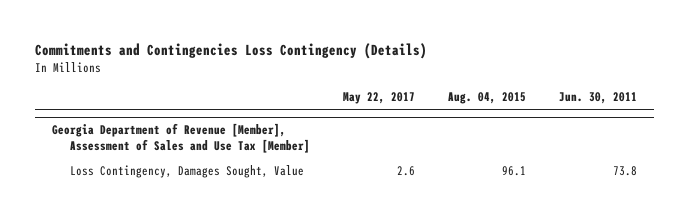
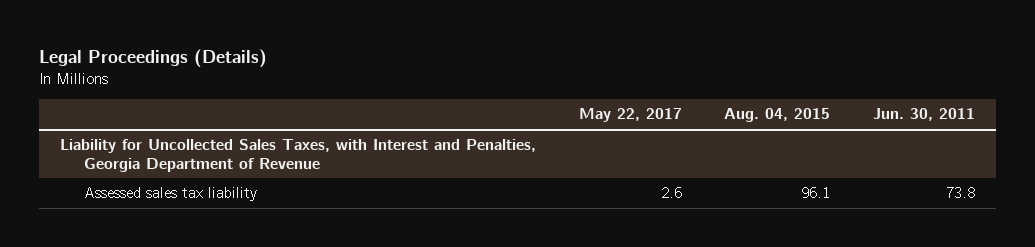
[35,42,428,59] Commitments and Contingencies Loss Contingency (Details) -> [38,48,267,68] Legal Proceedings (Details)
[51,123,311,153] Georgia Department of Revenue [Member], Assessment of Sales and Use Tax [Member] -> none
none -> [60,139,537,172] Liability for Uncollected Sales Taxes, with Interest and Penalties, Georgia Department of Revenue
[70,164,305,178] Loss Contingency, Damages Sought, Value -> [84,187,258,202] Assessed sales tax liability

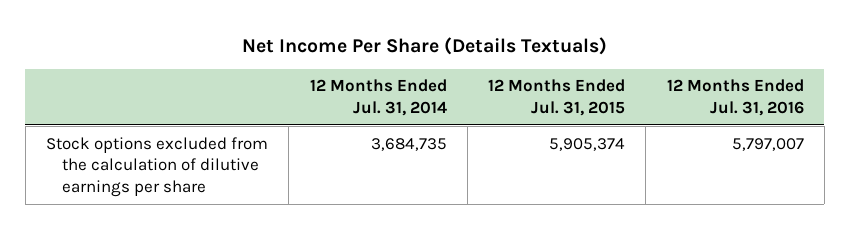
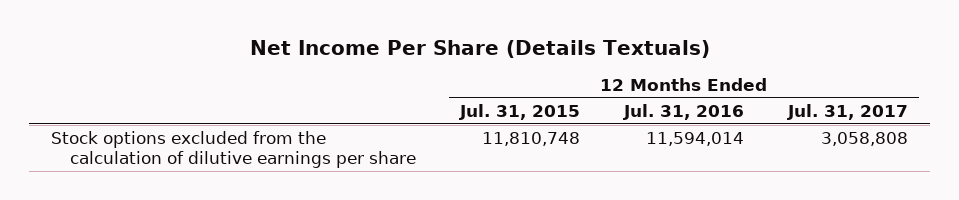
[309,79,447,116] 12 Months Ended Jul. 31, 2014 -> none
none -> [787,103,909,120] Jul. 31, 2017
[549,137,626,151] 5,905,374 -> [482,132,581,147] 11,810,748
[731,137,804,151] 5,797,007 -> [646,132,745,147] 11,594,014

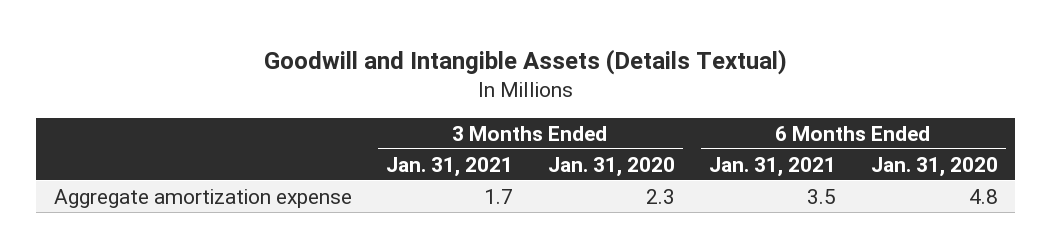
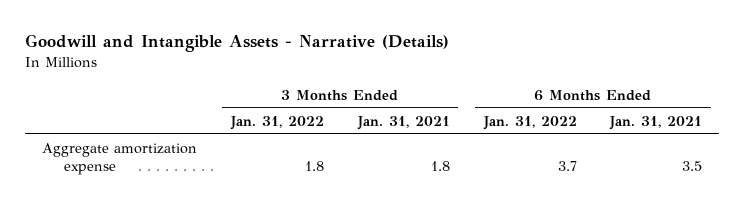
[263,48,787,75] Goodwill and Intangible Assets (Details Textual) -> [24,34,449,53] Goodwill and Intangible Assets - Narrative (Details)
[547,156,675,177] Jan. 31, 2020 -> none
[870,156,998,177] Jan. 31, 2020 -> none
none -> [229,115,324,130] Jan. 31, 2022
none -> [482,115,577,130] Jan. 31, 2022
[484,188,514,204] 1.7 -> [430,160,450,171] 1.8

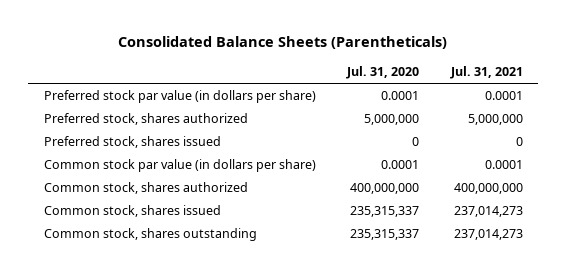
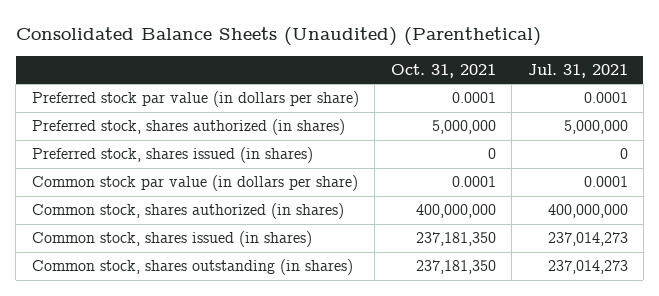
[118,36,448,50] Consolidated Balance Sheets (Parentheticals) -> [15,26,541,46] Consolidated Balance Sheets (Unaudited) (Parenthetical)
[346,66,420,80] Jul. 31, 2020 -> none
none -> [390,63,496,78] Oct. 31, 2021
[43,113,248,126] Preferred stock, shares authorized -> [31,119,345,136] Preferred stock, shares authorized (in shares)
[43,136,221,149] Preferred stock, shares issued -> [31,147,313,164] Preferred stock, shares issued (in shares)
[43,182,248,195] Common stock, shares authorized -> [31,203,344,220] Common stock, shares authorized (in shares)
[43,205,221,218] Common stock, shares issued -> [31,231,312,248] Common stock, shares issued (in shares)
[43,228,257,242] Common stock, shares outstanding -> [31,259,353,276] Common stock, shares outstanding (in shares)

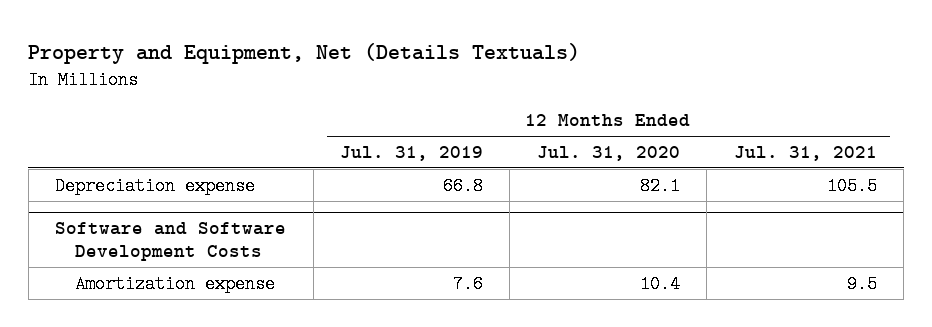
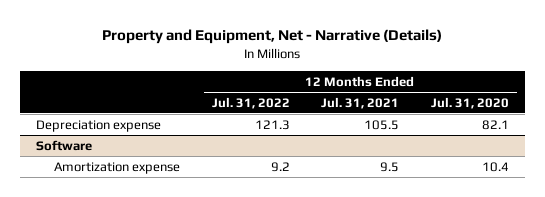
[28,42,581,64] Property and Equipment, Net (Details Textuals) -> [102,29,443,45] Property and Equipment, Net - Narrative (Details)
[340,146,484,162] Jul. 31, 2019 -> none
none -> [211,96,290,109] Jul. 31, 2022
[55,222,287,262] Software and Software Development Costs -> [35,139,92,151] Software

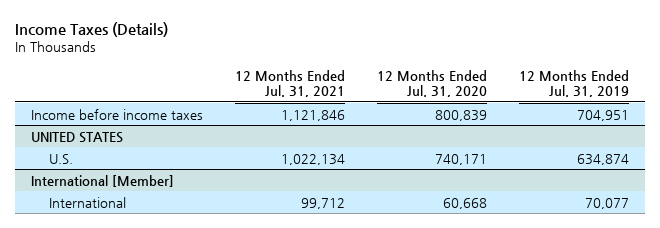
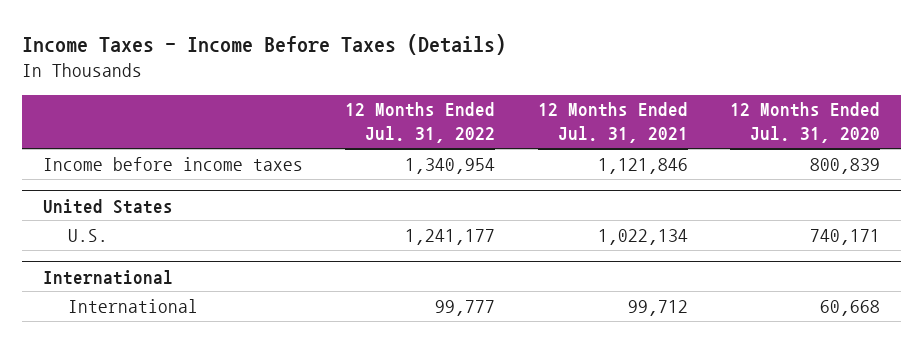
[14,22,168,38] Income Taxes (Details) -> [22,33,507,55] Income Taxes - Income Before Taxes (Details)
[519,69,630,98] 12 Months Ended Jul. 31, 2019 -> none
none -> [345,102,496,144] 12 Months Ended Jul. 31, 2022
[30,131,123,143] UNITED STATES -> [43,198,174,214] United States
[30,174,174,187] International [Member] -> [43,269,174,285] International

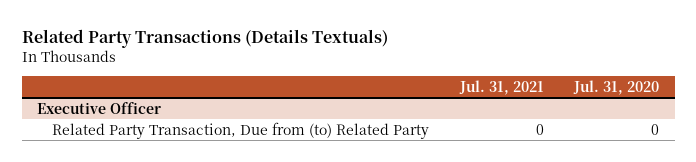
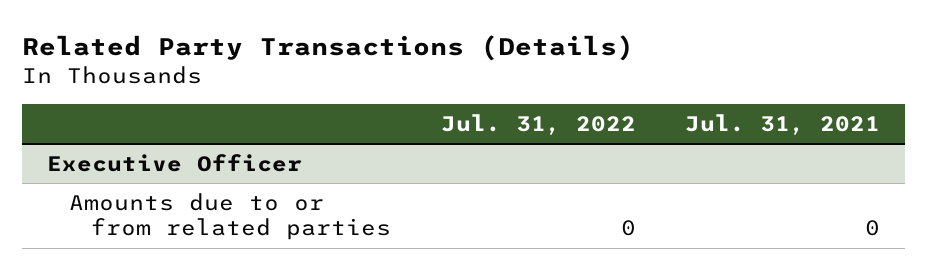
[21,29,388,49] Related Party Transactions (Details Textuals) -> [22,34,635,61] Related Party Transactions (Details)
[573,79,660,95] Jul. 31, 2020 -> none
none -> [440,113,636,135] Jul. 31, 2022
[52,121,430,139] Related Party Transaction, Due from (to) Related Party -> [69,192,391,241] Amounts due to or from related parties

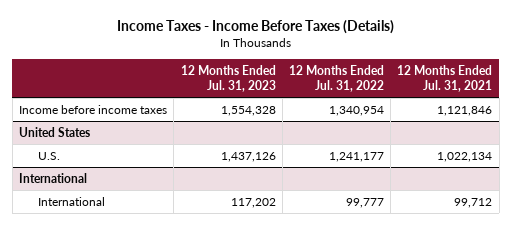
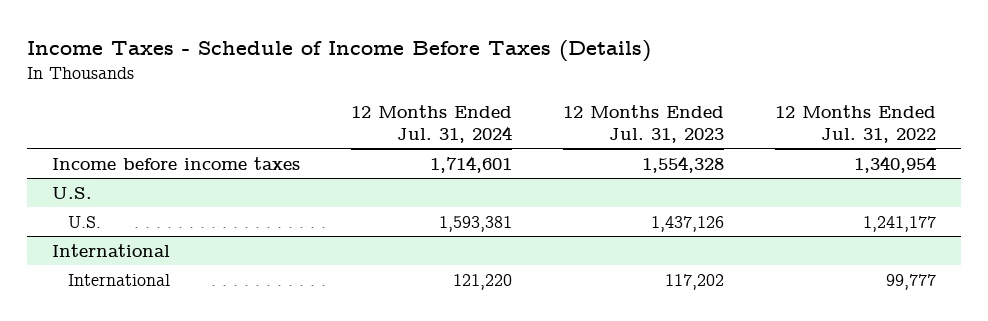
[116,20,394,35] Income Taxes - Income Before Taxes (Details) -> [26,39,651,62] Income Taxes - Schedule of Income Before Taxes (Details)
[397,64,493,93] 12 Months Ended Jul. 31, 2021 -> none
none -> [350,105,512,144] 12 Months Ended Jul. 31, 2024
[19,126,91,137] United States -> [52,186,93,199] U.S.

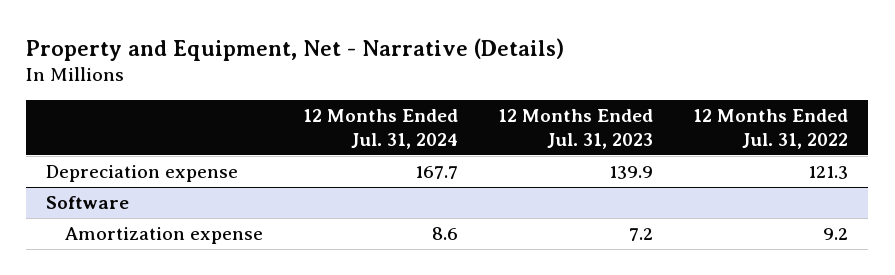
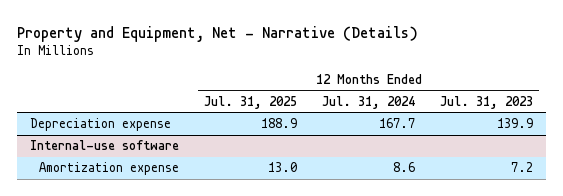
[693,109,849,150] 12 Months Ended Jul. 31, 2022 -> none
none -> [204,95,298,109] Jul. 31, 2025
[46,195,130,209] Software -> [29,140,179,151] Internal-use software

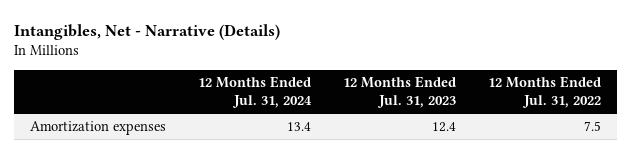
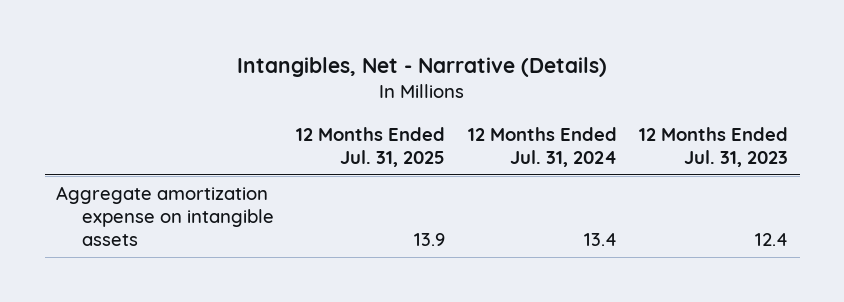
[488,76,602,108] 12 Months Ended Jul. 31, 2022 -> none
none -> [296,127,446,167] 12 Months Ended Jul. 31, 2025
[30,121,167,136] Amortization expenses -> [55,186,274,246] Aggregate amortization expense on intangible assets

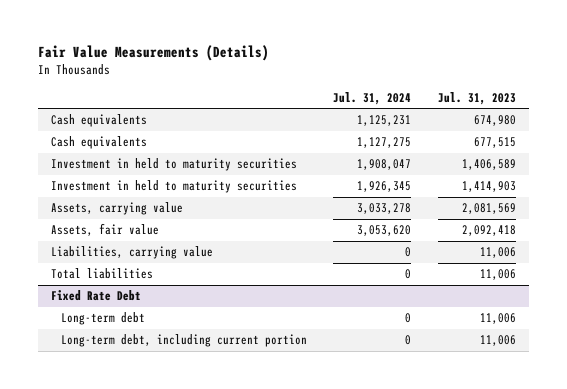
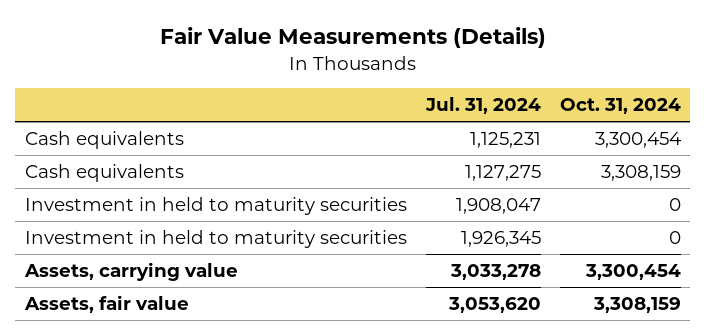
[438,91,517,105] Jul. 31, 2023 -> none
none -> [559,98,681,115] Oct. 31, 2024
[50,246,213,260] Liabilities, carrying value -> none
[50,268,153,280] Total liabilities -> none
[50,290,141,302] Fixed Rate Debt -> none
[60,312,145,326] Long-term debt -> none
[60,334,307,348] Long-term debt, including current portion -> none

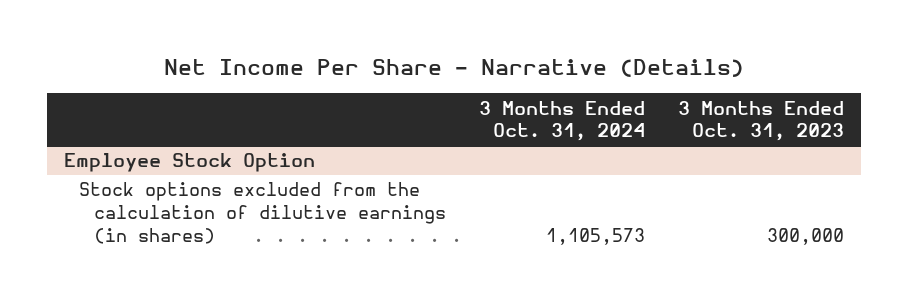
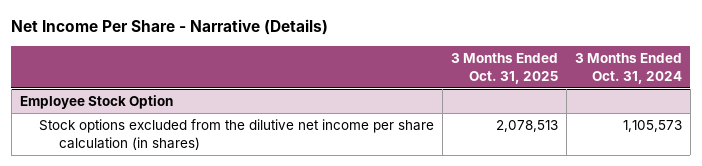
[678,100,845,142] 3 Months Ended Oct. 31, 2023 -> none
none -> [451,52,559,84] 3 Months Ended Oct. 31, 2025
[78,182,446,245] Stock options excluded from the calculation of dilutive earnings (in shares) -> [39,118,435,150] Stock options excluded from the dilutive net income per share calculation (in shares)

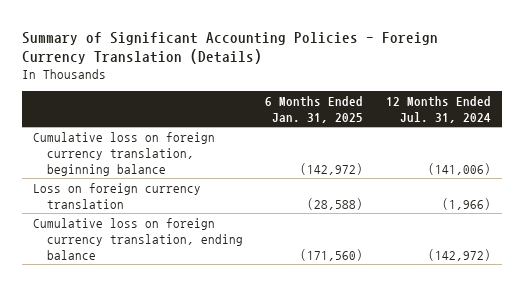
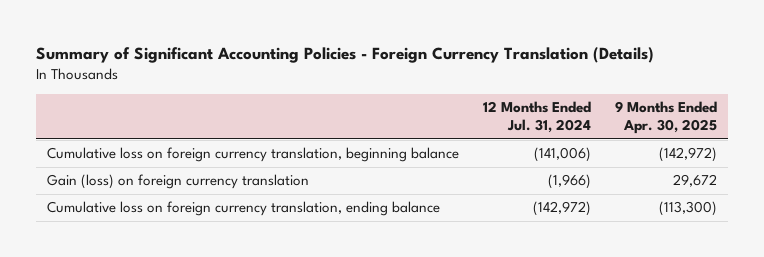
[265,95,364,123] 6 Months Ended Jan. 31, 2025 -> none
none -> [614,100,717,135] 9 Months Ended Apr. 30, 2025
[33,182,202,209] Loss on foreign currency translation -> [47,174,310,190] Gain (loss) on foreign currency translation

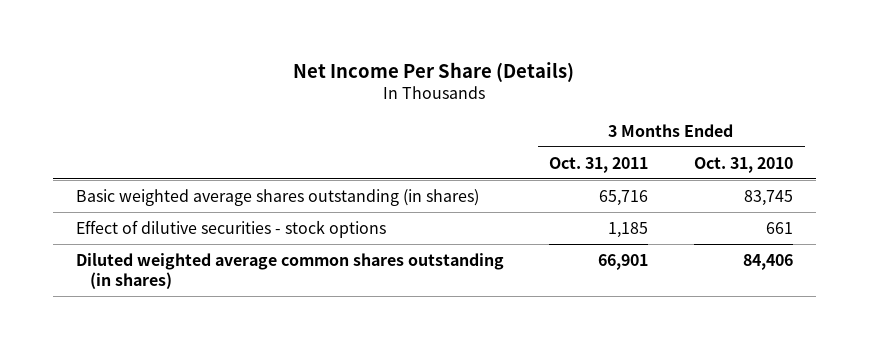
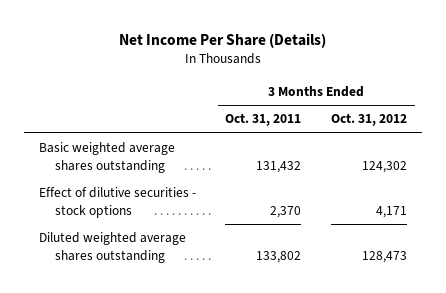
[694,156,794,173] Oct. 31, 2010 -> none
none -> [331,113,408,127] Oct. 31, 2012
[75,188,479,206] Basic weighted average shares outstanding (in shares) -> [38,142,175,173] Basic weighted average shares outstanding
[599,189,649,206] 65,716 -> [256,160,302,173] 131,432
[608,221,649,238] 1,185 -> [270,205,302,218] 2,370
[75,252,504,289] Diluted weighted average common shares outstanding (in shares) -> [38,232,186,263] Diluted weighted average shares outstanding
[598,253,649,270] 66,901 -> [256,250,302,263] 133,802

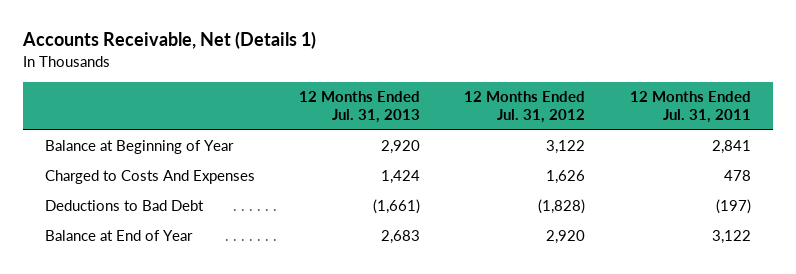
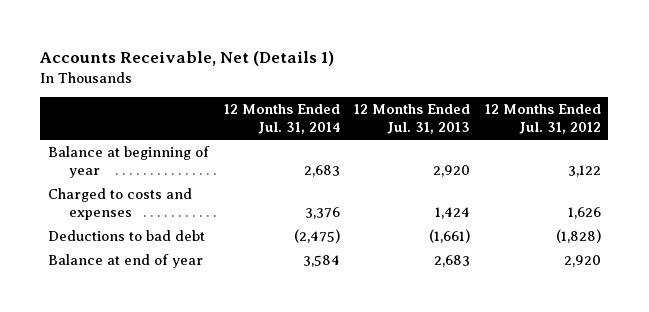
[629,91,751,124] 12 Months Ended Jul. 31, 2011 -> none
none -> [223,104,340,135] 12 Months Ended Jul. 31, 2014
[44,140,234,155] Balance at Beginning of Year -> [47,145,210,179] Balance at beginning of year
[44,170,255,185] Charged to Costs And Expenses -> [47,187,192,221] Charged to costs and expenses
[44,200,204,212] Deductions to Bad Debt -> [47,229,205,241] Deductions to bad debt
[44,230,193,242] Balance at End of Year -> [47,253,203,268] Balance at end of year

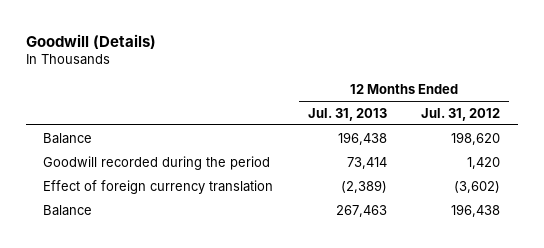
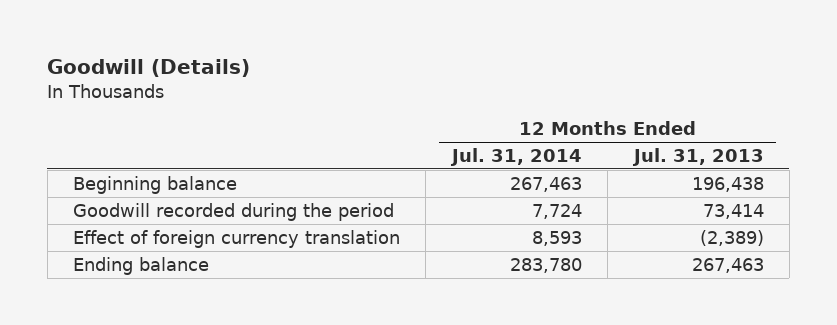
[421,107,501,121] Jul. 31, 2012 -> none
none -> [449,148,582,167] Jul. 31, 2014
[43,132,93,144] Balance -> [73,175,238,194] Beginning balance
[43,204,93,216] Balance -> [73,256,210,275] Ending balance

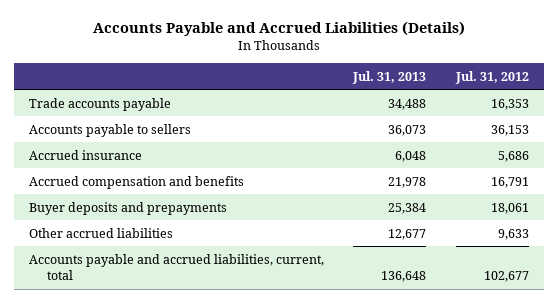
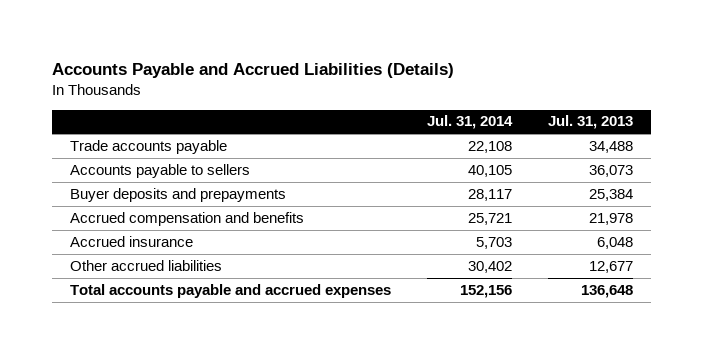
[455,70,530,84] Jul. 31, 2012 -> none
none -> [426,115,513,130] Jul. 31, 2014
[28,175,244,189] Accrued compensation and benefits -> [69,211,304,226] Accrued compensation and benefits
[28,149,142,160] Accrued insurance -> [69,235,193,247] Accrued insurance
[28,253,324,280] Accounts payable and accrued liabilities, current, total -> [69,283,391,298] Total accounts payable and accrued expenses

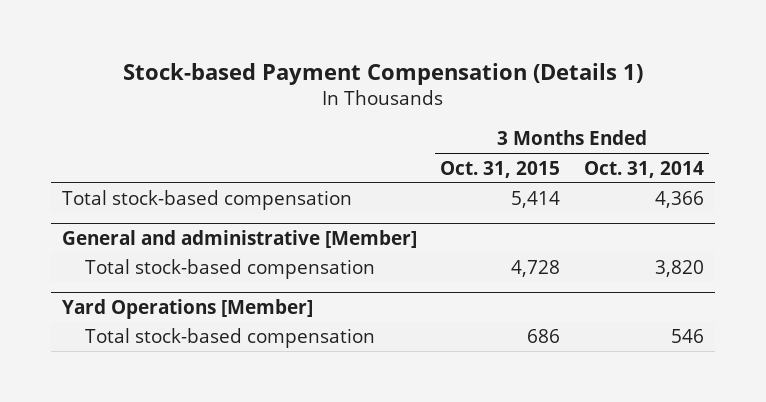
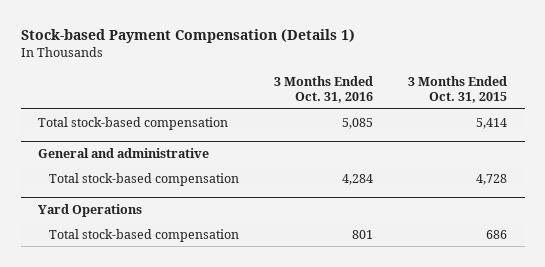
[583,160,704,178] Oct. 31, 2014 -> none
none -> [273,75,373,104] 3 Months Ended Oct. 31, 2016
[62,230,418,249] General and administrative [Member] -> [38,148,210,159] General and administrative
[62,299,314,320] Yard Operations [Member] -> [38,204,143,218] Yard Operations

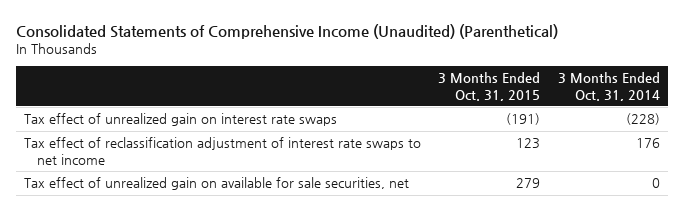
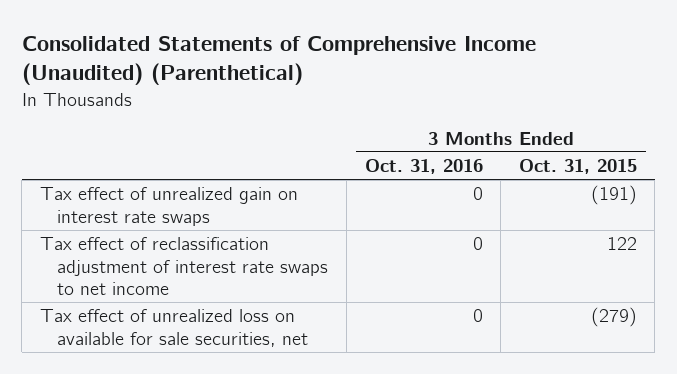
[557,72,660,101] 3 Months Ended Oct. 31, 2014 -> none
none -> [364,159,483,175] Oct. 31, 2016
[516,138,541,150] 123 -> [606,237,637,251] 122
[24,177,410,191] Tax effect of unrealized gain on available for sale securities, net -> [39,309,309,347] Tax effect of unrealized loss on available for sale securities, net
[516,178,541,189] 279 -> [590,307,637,328] (279)

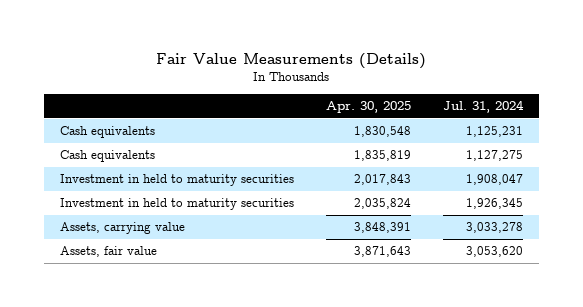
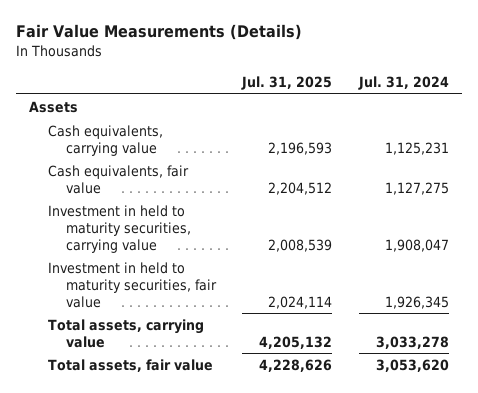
[325,101,411,114] Apr. 30, 2025 -> none
none -> [241,75,333,90] Jul. 31, 2025
none -> [29,100,79,113] Assets
[59,126,155,139] Cash equivalents -> [47,124,163,156] Cash equivalents, carrying value
[59,150,155,163] Cash equivalents -> [47,164,189,194] Cash equivalents, fair value
[59,174,294,187] Investment in held to maturity securities -> [47,204,192,253] Investment in held to maturity securities, carrying value
[59,198,294,211] Investment in held to maturity securities -> [47,261,218,308] Investment in held to maturity securities, fair value
[59,222,185,235] Assets, carrying value -> [47,318,204,348] Total assets, carrying value
[59,246,157,258] Assets, fair value -> [47,358,213,372] Total assets, fair value

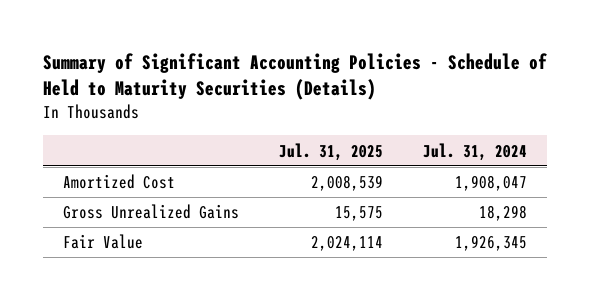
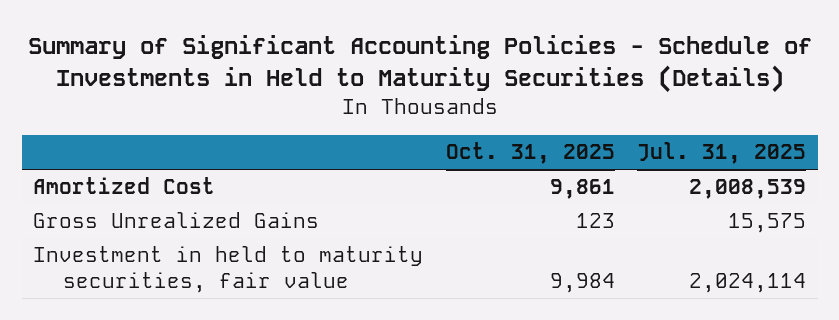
[42,53,547,101] Summary of Significant Accounting Policies - Schedule of Held to Maturity Securities (Details) -> [27,34,812,93] Summary of Significant Accounting Policies - Schedule of Investments in Held to Maturity Securities (Details)
[422,142,527,161] Jul. 31, 2024 -> none
none -> [445,142,615,165] Oct. 31, 2025
[62,234,143,250] Fair Value -> [32,246,423,294] Investment in held to maturity securities, fair value

